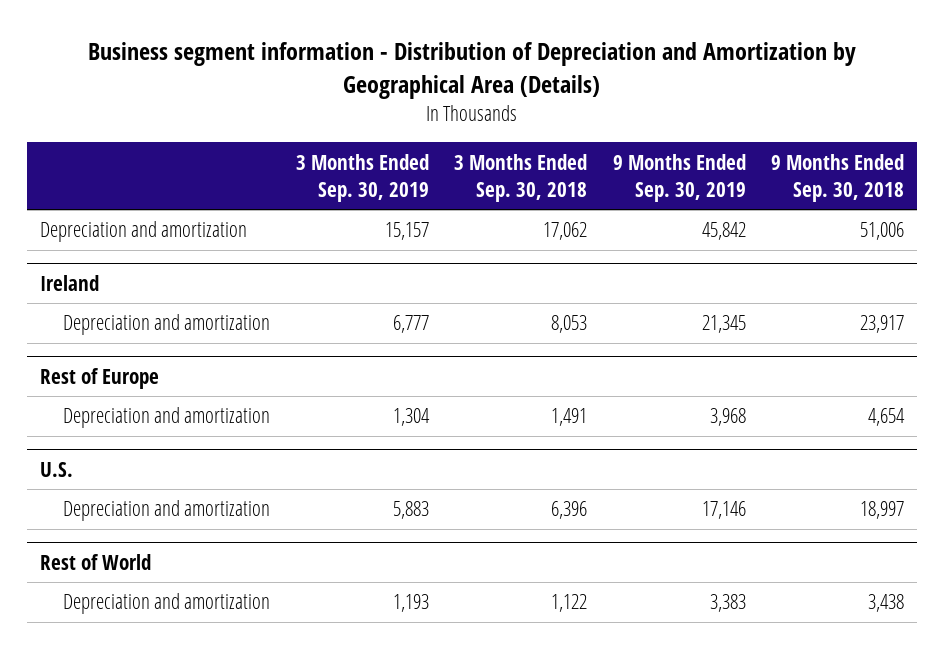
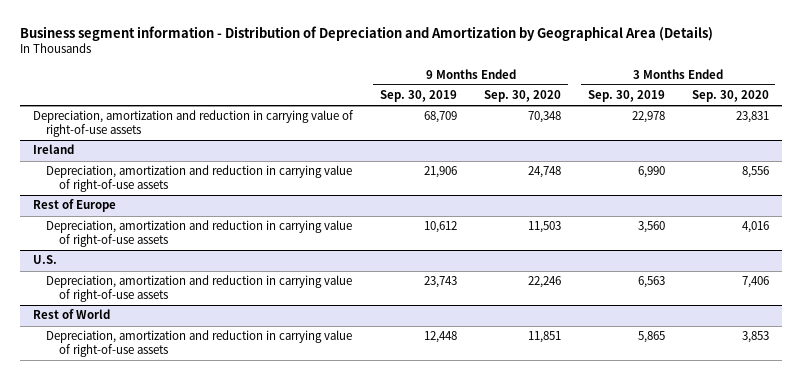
[454,153,588,202] 3 Months Ended Sep. 30, 2018 -> none
[771,153,905,202] 9 Months Ended Sep. 30, 2018 -> none
none -> [484,90,562,103] Sep. 30, 2020
none -> [691,90,769,103] Sep. 30, 2020
[40,221,248,243] Depreciation and amortization -> none
none -> [33,110,355,137] Depreciation, amortization and reduction in carrying value of right-of-use assets
[63,314,271,336] Depreciation and amortization -> none
none -> [45,165,352,192] Depreciation, amortization and reduction in carrying value of right-of-use assets
[63,407,271,429] Depreciation and amortization -> none
none -> [45,220,352,247] Depreciation, amortization and reduction in carrying value of right-of-use assets
[63,500,271,522] Depreciation and amortization -> none
none -> [45,275,352,302] Depreciation, amortization and reduction in carrying value of right-of-use assets
[63,593,271,615] Depreciation and amortization -> none
none -> [45,330,352,357] Depreciation, amortization and reduction in carrying value of right-of-use assets

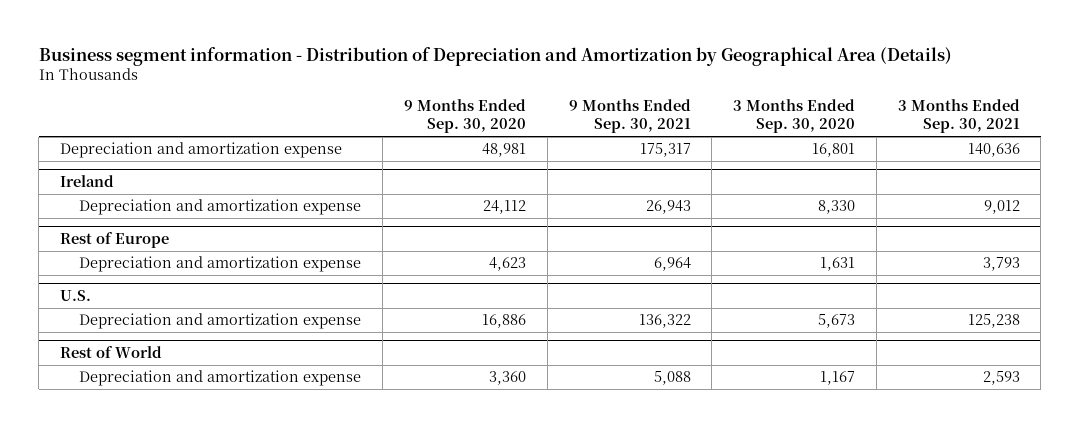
[380,90,458,103] Sep. 30, 2019 -> none
[587,90,665,103] Sep. 30, 2019 -> none
none -> [568,99,691,134] 9 Months Ended Sep. 30, 2021
none -> [897,99,1020,134] 3 Months Ended Sep. 30, 2021
[33,110,355,137] Depreciation, amortization and reduction in carrying value of right-of-use assets -> none
none -> [59,142,342,159] Depreciation and amortization expense
[45,165,352,192] Depreciation, amortization and reduction in carrying value of right-of-use assets -> none
none -> [79,199,362,216] Depreciation and amortization expense
[45,220,352,247] Depreciation, amortization and reduction in carrying value of right-of-use assets -> none
none -> [79,256,362,273] Depreciation and amortization expense
[45,275,352,302] Depreciation, amortization and reduction in carrying value of right-of-use assets -> none
none -> [79,313,362,330] Depreciation and amortization expense
[45,330,352,357] Depreciation, amortization and reduction in carrying value of right-of-use assets -> none
none -> [79,370,362,387] Depreciation and amortization expense

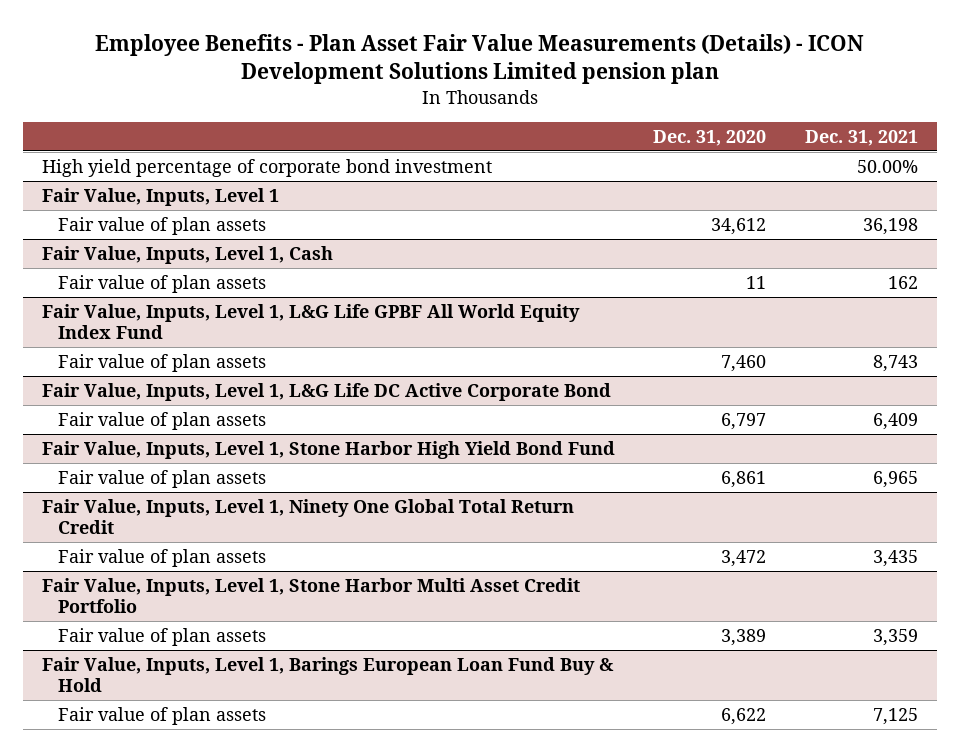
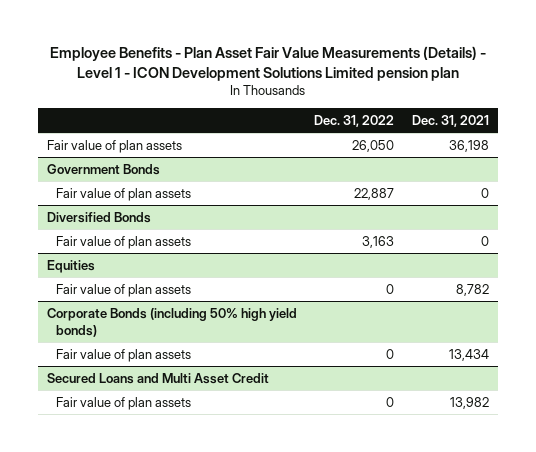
[94,34,864,85] Employee Benefits - Plan Asset Fair Value Measurements (Details) - ICON Development Solutions Limited pension plan -> [49,46,486,81] Employee Benefits - Plan Asset Fair Value Measurements (Details) - Level 1 - ICON Development Solutions Limited pension plan
[653,129,767,146] Dec. 31, 2020 -> none
none -> [314,114,395,127] Dec. 31, 2022
[42,159,493,178] High yield percentage of corporate bond investment -> none
[42,188,280,207] Fair Value, Inputs, Level 1 -> none
[42,246,334,265] Fair Value, Inputs, Level 1, Cash -> none
[42,304,581,340] Fair Value, Inputs, Level 1, L&G Life GPBF All World Equity Index Fund -> none
[42,383,612,402] Fair Value, Inputs, Level 1, L&G Life DC Active Corporate Bond -> none
[42,441,616,460] Fair Value, Inputs, Level 1, Stone Harbor High Yield Bond Fund -> none
[42,499,575,535] Fair Value, Inputs, Level 1, Ninety One Global Total Return Credit -> none
[42,578,581,614] Fair Value, Inputs, Level 1, Stone Harbor Multi Asset Credit Portfolio -> none
[57,628,266,647] Fair value of plan assets -> none
[42,657,615,693] Fair Value, Inputs, Level 1, Barings European Loan Fund Buy & Hold -> none
[57,707,266,726] Fair value of plan assets -> none
none -> [46,163,160,175] Government Bonds
[887,276,918,290] 162 -> [480,187,489,198] 0
none -> [46,211,151,223] Diversified Bonds
[872,355,918,373] 8,743 -> [480,235,489,246] 0
none -> [46,259,95,273] Equities
[872,413,918,431] 6,409 -> [455,283,489,296] 8,782
none -> [46,307,297,337] Corporate Bonds (including 50% high yield bonds)
[872,471,918,489] 6,965 -> [448,348,489,361] 13,434
none -> [46,372,269,384] Secured Loans and Multi Asset Credit
[872,550,918,568] 3,435 -> [449,396,489,409] 13,982

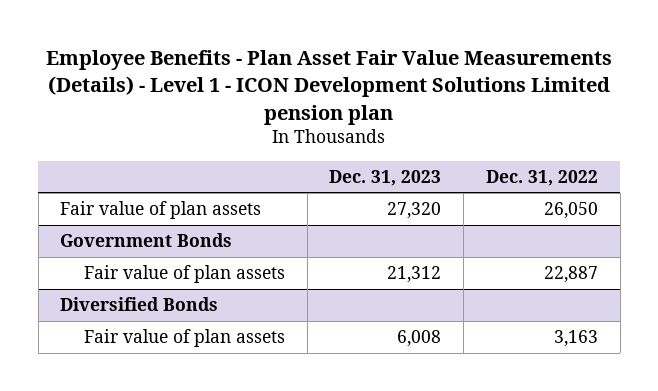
[411,114,489,127] Dec. 31, 2021 -> none
none -> [329,169,442,186] Dec. 31, 2023
[46,259,95,273] Equities -> none
[55,283,191,297] Fair value of plan assets -> none
[46,307,297,337] Corporate Bonds (including 50% high yield bonds) -> none
[55,348,191,362] Fair value of plan assets -> none
[46,372,269,384] Secured Loans and Multi Asset Credit -> none
[55,396,191,410] Fair value of plan assets -> none

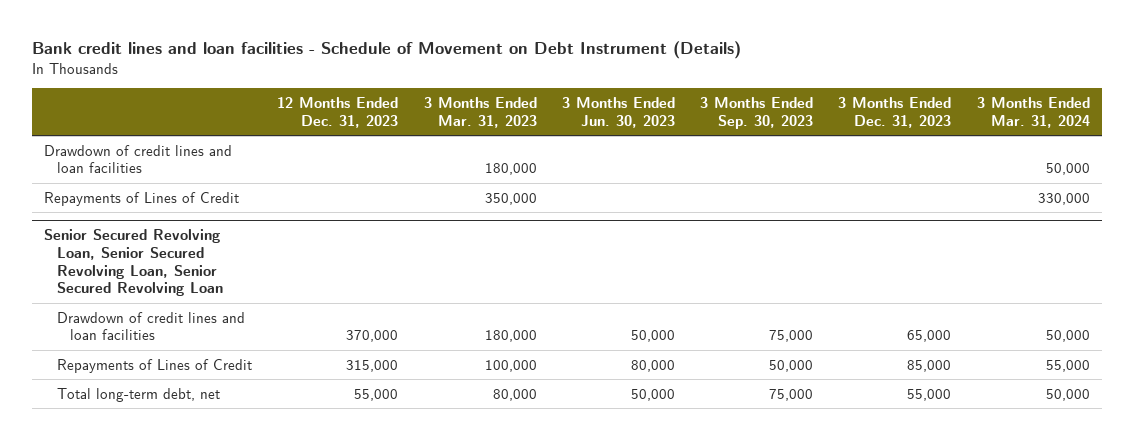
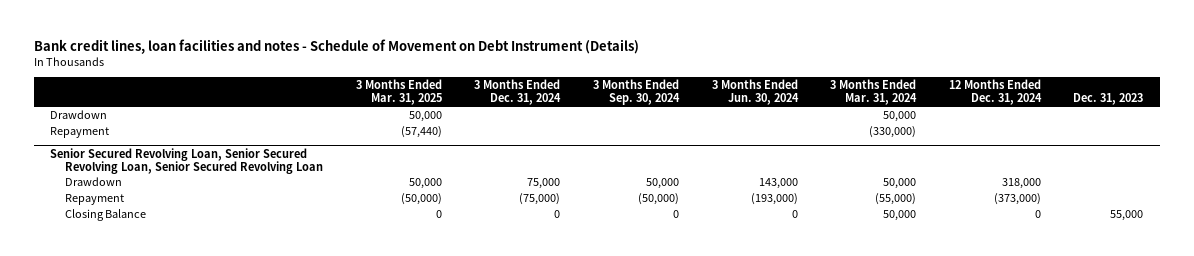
[31,41,741,60] Bank credit lines and loan facilities - Schedule of Movement on Debt Instrument (Details) -> [33,39,639,55] Bank credit lines, loan facilities and notes - Schedule of Movement on Debt Instrument (Details)
[277,97,399,128] 12 Months Ended Dec. 31, 2023 -> none
[423,97,537,128] 3 Months Ended Mar. 31, 2023 -> none
[561,97,675,128] 3 Months Ended Jun. 30, 2023 -> none
[700,97,814,129] 3 Months Ended Sep. 30, 2023 -> none
[838,97,952,128] 3 Months Ended Dec. 31, 2023 -> none
none -> [355,79,442,106] 3 Months Ended Mar. 31, 2025
none -> [474,79,562,106] 3 Months Ended Dec. 31, 2024
none -> [592,79,680,106] 3 Months Ended Sep. 30, 2024
none -> [711,79,799,106] 3 Months Ended Jun. 30, 2024
none -> [948,79,1042,106] 12 Months Ended Dec. 31, 2024
none -> [1073,93,1144,106] Dec. 31, 2023
[44,144,233,174] Drawdown of credit lines and loan facilities -> [50,109,108,119] Drawdown
[44,191,240,206] Repayments of Lines of Credit -> [50,126,110,138] Repayment
[1037,192,1090,205] 330,000 -> [869,125,917,138] (330,000)
[57,311,246,341] Drawdown of credit lines and loan facilities -> [65,176,123,186] Drawdown
[57,358,253,373] Repayments of Lines of Credit -> [65,193,125,205] Repayment
[1045,359,1090,372] 55,000 -> [875,192,917,205] (55,000)
[57,387,221,402] Total long-term debt, net -> [65,208,147,221] Closing Balance

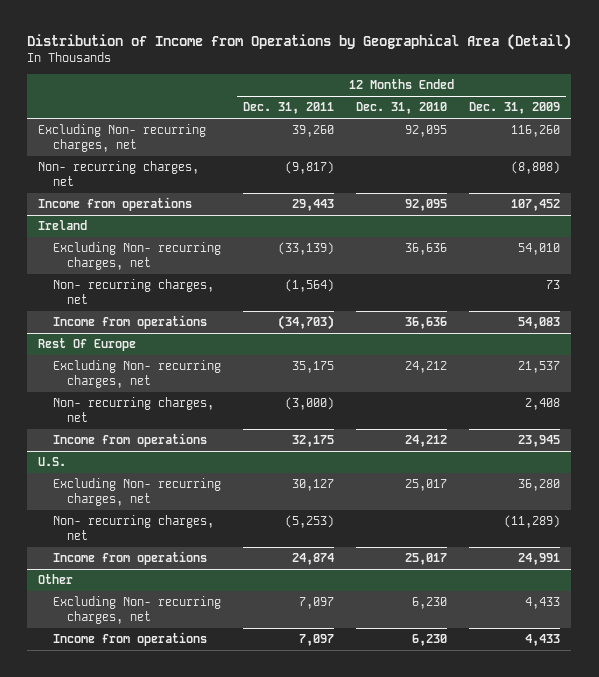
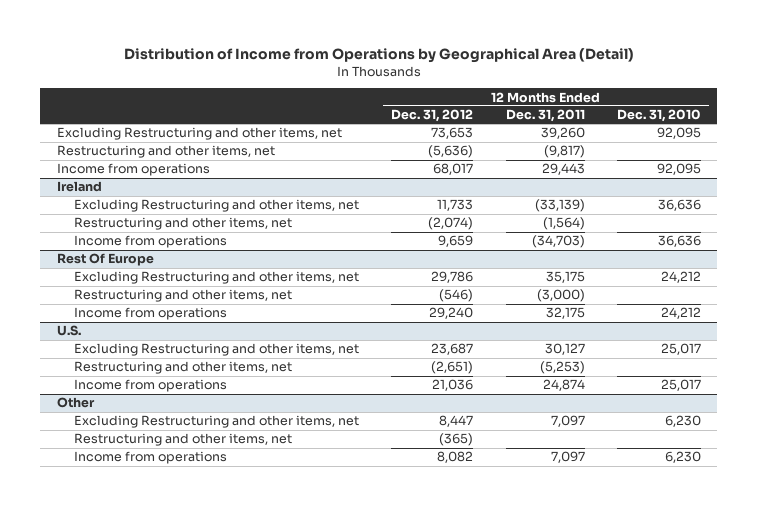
[469,102,561,115] Dec. 31, 2009 -> none
none -> [391,109,474,123] Dec. 31, 2012
[38,124,207,152] Excluding Non- recurring charges, net -> [56,127,342,141] Excluding Restructuring and other items, net
[38,161,200,186] Non- recurring charges, net -> [56,145,275,159] Restructuring and other items, net
[52,242,221,270] Excluding Non- recurring charges, net -> [73,199,359,213] Excluding Restructuring and other items, net
[52,279,214,304] Non- recurring charges, net -> [73,217,292,231] Restructuring and other items, net
[52,360,221,388] Excluding Non- recurring charges, net -> [73,271,359,285] Excluding Restructuring and other items, net
[52,397,214,422] Non- recurring charges, net -> [73,289,292,303] Restructuring and other items, net
[52,478,221,506] Excluding Non- recurring charges, net -> [73,343,359,357] Excluding Restructuring and other items, net
[52,515,214,540] Non- recurring charges, net -> [73,361,292,375] Restructuring and other items, net
[52,596,221,624] Excluding Non- recurring charges, net -> [73,415,359,429] Excluding Restructuring and other items, net
none -> [73,433,292,447] Restructuring and other items, net

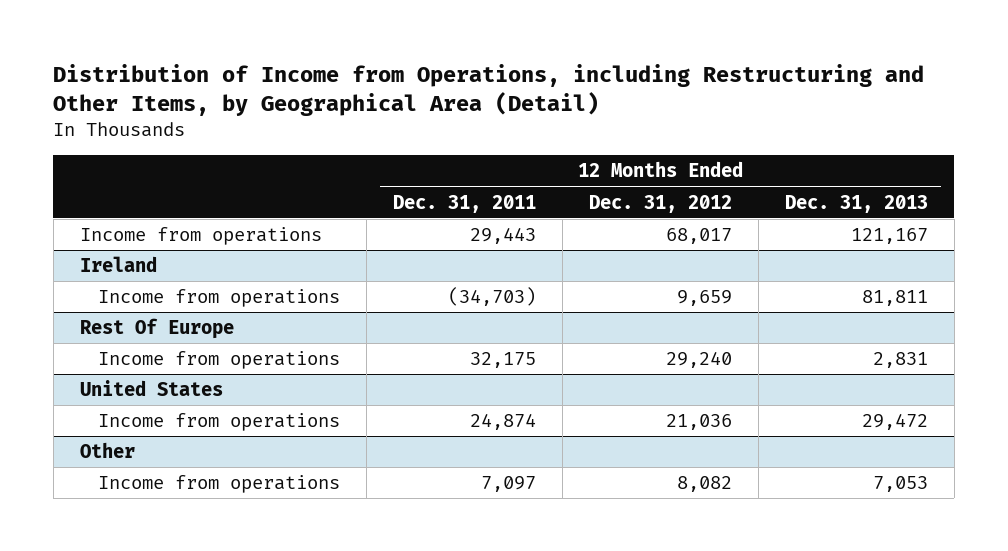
[123,48,634,64] Distribution of Income from Operations by Geographical Area (Detail) -> [53,64,925,117] Distribution of Income from Operations, including Restructuring and Other Items, by Geographical Area (Detail)
[616,109,701,123] Dec. 31, 2010 -> none
none -> [784,194,928,213] Dec. 31, 2013
[56,127,342,141] Excluding Restructuring and other items, net -> none
[56,145,275,159] Restructuring and other items, net -> none
[73,199,359,213] Excluding Restructuring and other items, net -> none
[73,217,292,231] Restructuring and other items, net -> none
[73,271,359,285] Excluding Restructuring and other items, net -> none
[73,289,292,303] Restructuring and other items, net -> none
[56,325,81,337] U.S. -> none
[73,343,359,357] Excluding Restructuring and other items, net -> none
[73,361,292,375] Restructuring and other items, net -> none
none -> [79,380,223,397] United States
[73,415,359,429] Excluding Restructuring and other items, net -> none
[73,433,292,447] Restructuring and other items, net -> none

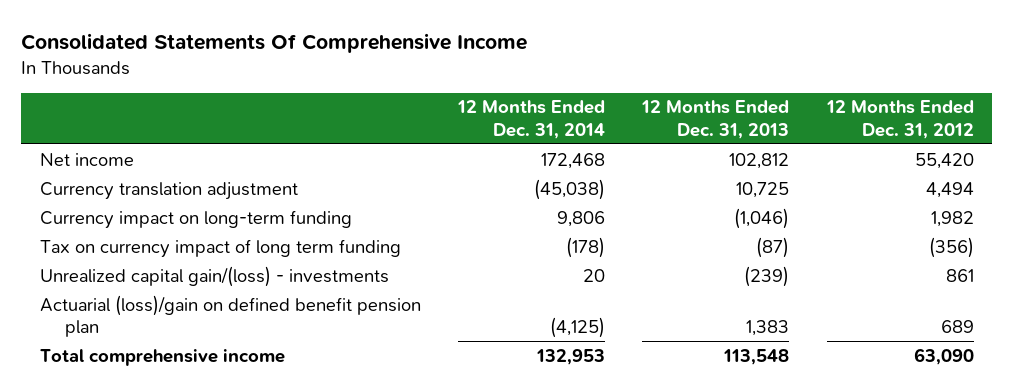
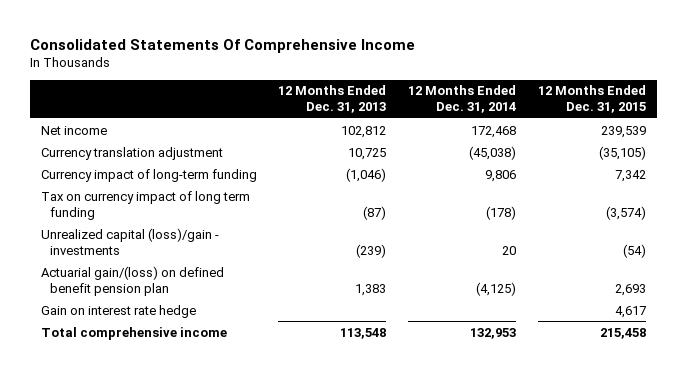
[825,100,974,139] 12 Months Ended Dec. 31, 2012 -> none
none -> [537,85,646,114] 12 Months Ended Dec. 31, 2015
[39,209,352,229] Currency impact on long-term funding -> [40,168,257,182] Currency impact of long-term funding
[39,265,389,287] Unrealized capital gain/(loss) - investments -> [40,227,219,255] Unrealized capital (loss)/gain - investments
[39,294,421,338] Actuarial (loss)/gain on defined benefit pension plan -> [40,265,224,296] Actuarial gain/(loss) on defined benefit pension plan
none -> [40,304,196,318] Gain on interest rate hedge

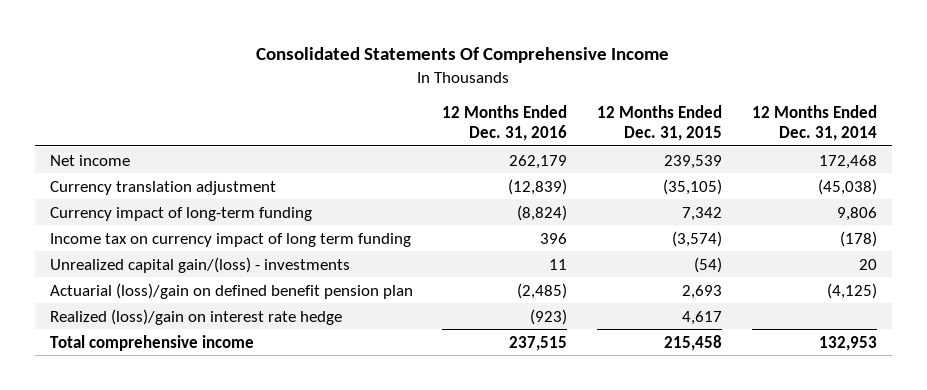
[278,85,387,114] 12 Months Ended Dec. 31, 2013 -> none
none -> [442,104,568,141] 12 Months Ended Dec. 31, 2016
[40,190,250,220] Tax on currency impact of long term funding -> [49,232,411,247] Income tax on currency impact of long term funding
[40,227,219,255] Unrealized capital (loss)/gain - investments -> [49,256,350,273] Unrealized capital gain/(loss) - investments
[40,265,224,296] Actuarial gain/(loss) on defined benefit pension plan -> [49,282,413,299] Actuarial (loss)/gain on defined benefit pension plan
[40,304,196,318] Gain on interest rate hedge -> [49,308,342,325] Realized (loss)/gain on interest rate hedge

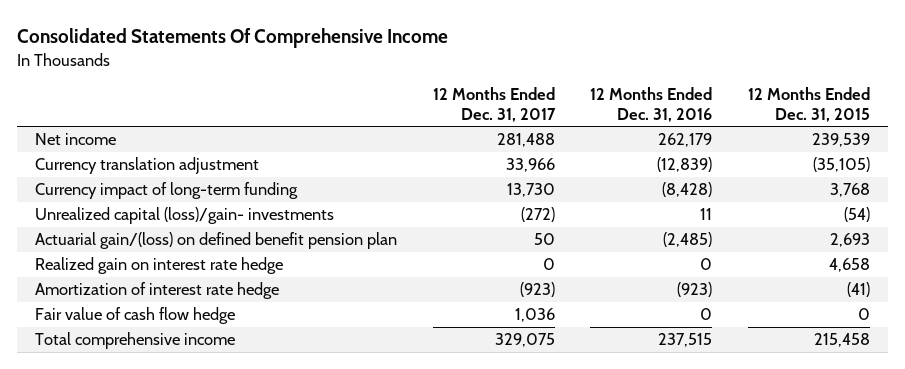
[752,104,878,141] 12 Months Ended Dec. 31, 2014 -> none
none -> [432,87,556,123] 12 Months Ended Dec. 31, 2017
[49,232,411,247] Income tax on currency impact of long term funding -> none
[517,204,568,221] (8,824) -> [662,182,713,198] (8,428)
[682,206,723,221] 7,342 -> [830,183,871,198] 3,768
[49,256,350,273] Unrealized capital gain/(loss) - investments -> [34,207,334,225] Unrealized capital (loss)/gain- investments
[49,282,413,299] Actuarial (loss)/gain on defined benefit pension plan -> [34,232,397,250] Actuarial gain/(loss) on defined benefit pension plan
[49,308,342,325] Realized (loss)/gain on interest rate hedge -> [34,257,283,275] Realized gain on interest rate hedge
[530,308,568,325] (923) -> [700,258,713,271] 0
[682,310,723,325] 4,617 -> [829,258,871,273] 4,658
none -> [34,282,279,300] Amortization of interest rate hedge
none -> [34,307,235,325] Fair value of cash flow hedge

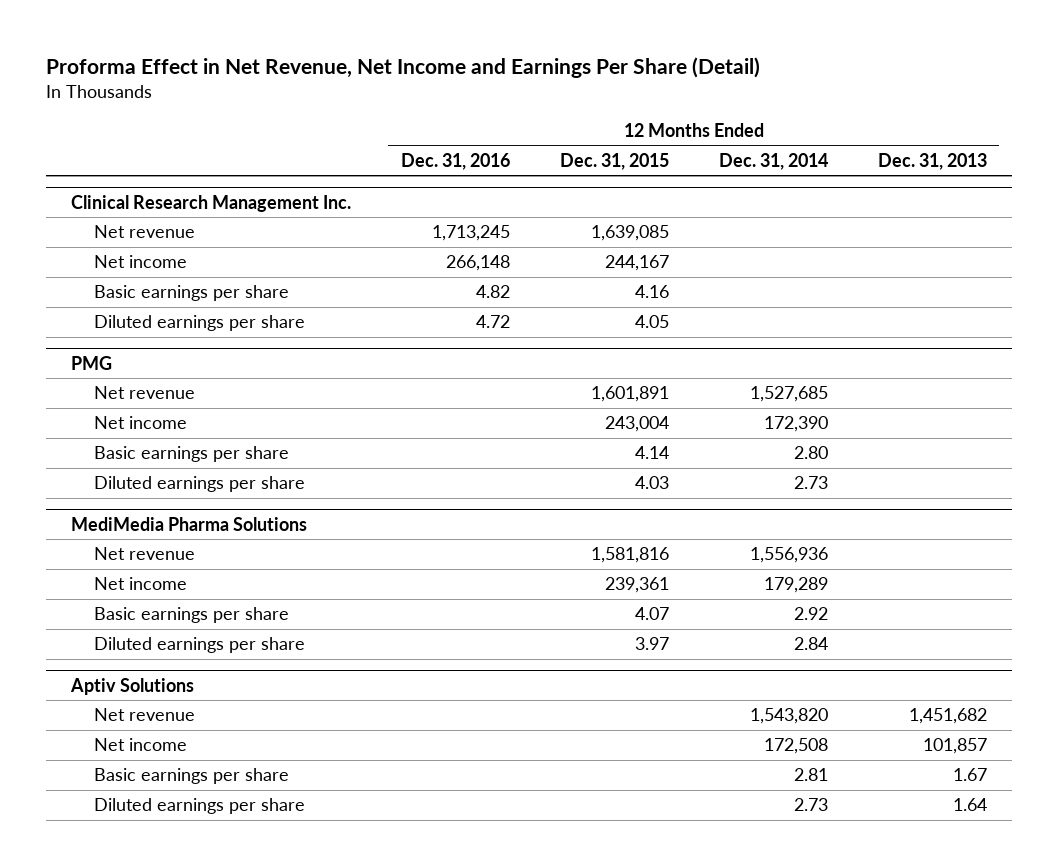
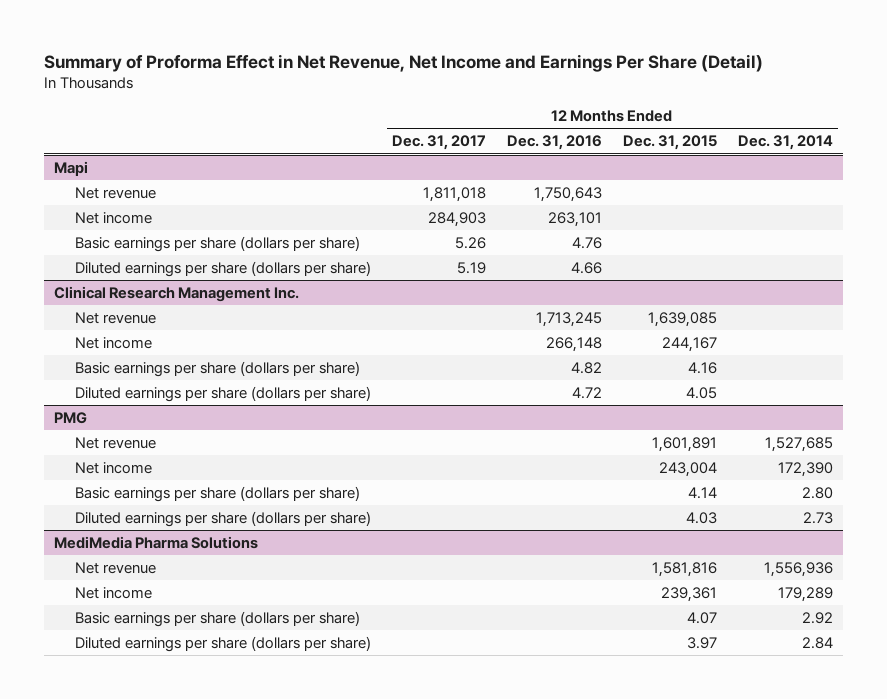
[45,56,760,78] Proforma Effect in Net Revenue, Net Income and Earnings Per Share (Detail) -> [44,53,764,72] Summary of Proforma Effect in Net Revenue, Net Income and Earnings Per Share (Detail)
[877,152,987,170] Dec. 31, 2013 -> none
none -> [392,135,487,151] Dec. 31, 2017
none -> [54,160,89,176] Mapi
none -> [75,186,157,199] Net revenue
none -> [75,211,153,224] Net income
none -> [75,235,361,252] Basic earnings per share (dollars per share)
none -> [75,260,372,277] Diluted earnings per share (dollars per share)
[94,285,290,302] Basic earnings per share -> [75,360,361,377] Basic earnings per share (dollars per share)
[94,315,306,332] Diluted earnings per share -> [75,385,372,402] Diluted earnings per share (dollars per share)
[94,446,290,463] Basic earnings per share -> [75,485,361,502] Basic earnings per share (dollars per share)
[94,476,306,493] Diluted earnings per share -> [75,510,372,527] Diluted earnings per share (dollars per share)
[69,677,194,695] Aptiv Solutions -> none
[94,708,196,722] Net revenue -> none
[94,738,188,752] Net income -> none
[94,768,290,785] Basic earnings per share -> none
[94,798,306,815] Diluted earnings per share -> none
[94,607,290,624] Basic earnings per share -> [75,610,361,627] Basic earnings per share (dollars per share)
[94,637,306,654] Diluted earnings per share -> [75,635,372,652] Diluted earnings per share (dollars per share)

